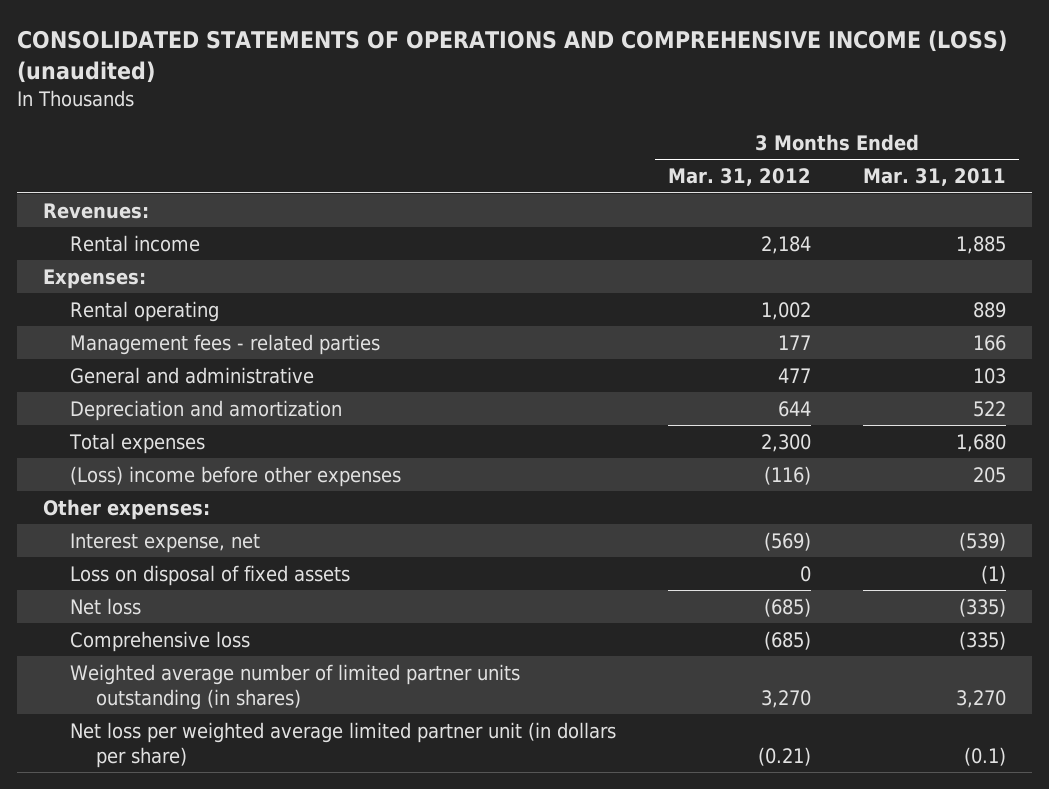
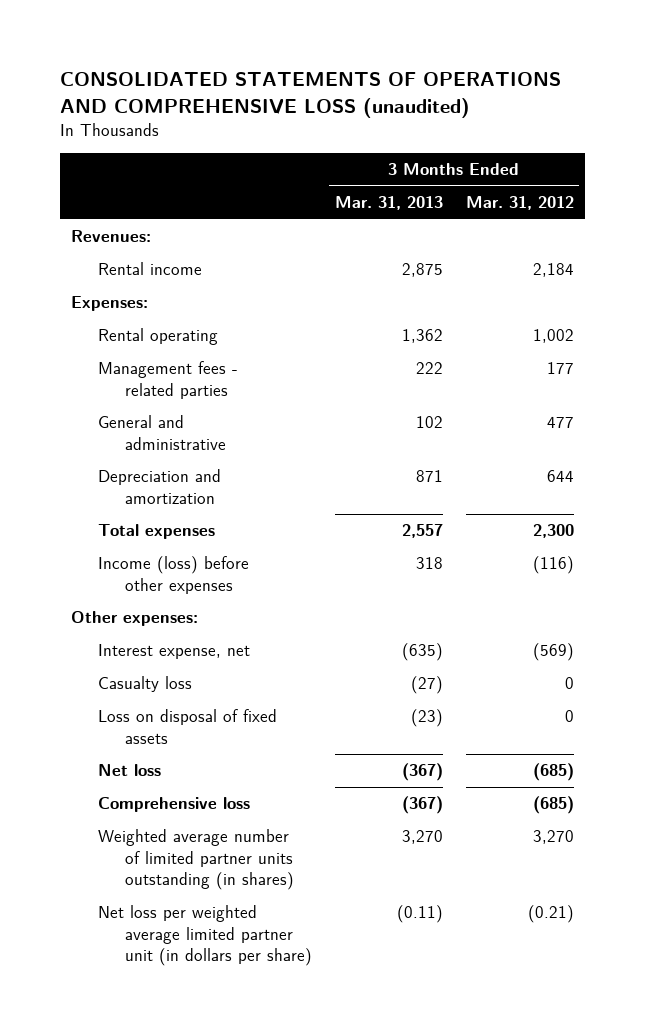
[17,30,1008,84] CONSOLIDATED STATEMENTS OF OPERATIONS AND COMPREHENSIVE INCOME (LOSS) (unaudited) -> [59,72,561,118] CONSOLIDATED STATEMENTS OF OPERATIONS AND COMPREHENSIVE LOSS (unaudited)
[862,168,1006,187] Mar. 31, 2011 -> none
none -> [334,196,443,211] Mar. 31, 2013
[69,466,401,488] (Loss) income before other expenses -> [98,556,250,594] Income (loss) before other expenses
none -> [98,676,193,693] Casualty loss

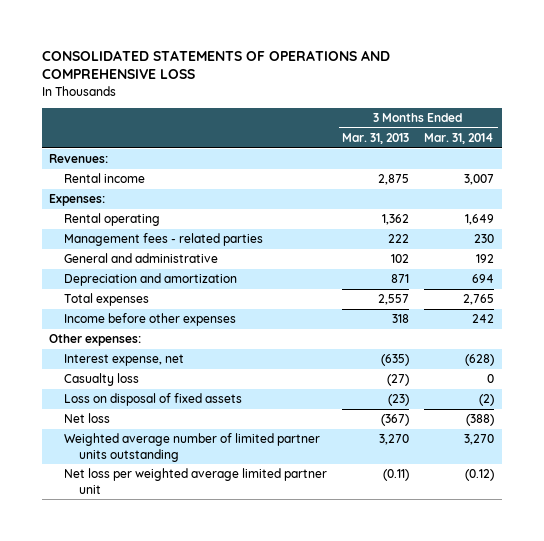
[59,72,561,118] CONSOLIDATED STATEMENTS OF OPERATIONS AND COMPREHENSIVE LOSS (unaudited) -> [41,49,390,80] CONSOLIDATED STATEMENTS OF OPERATIONS AND COMPREHENSIVE LOSS
[465,196,574,211] Mar. 31, 2012 -> none
none -> [424,132,495,144] Mar. 31, 2014
[98,556,250,594] Income (loss) before other expenses -> [64,313,237,327] Income before other expenses
[98,797,251,813] Comprehensive loss -> none
[98,829,295,891] Weighted average number of limited partner units outstanding (in shares) -> [64,433,321,462] Weighted average number of limited partner units outstanding
[98,905,313,967] Net loss per weighted average limited partner unit (in dollars per share) -> [64,468,328,494] Net loss per weighted average limited partner unit

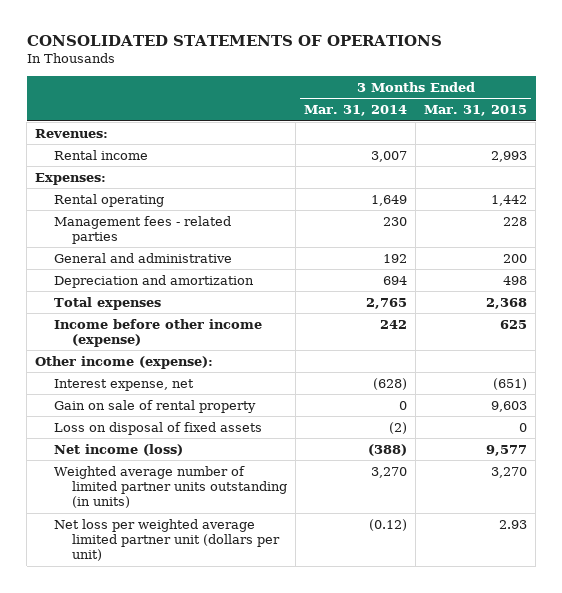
[41,49,390,80] CONSOLIDATED STATEMENTS OF OPERATIONS AND COMPREHENSIVE LOSS -> [26,35,442,47] CONSOLIDATED STATEMENTS OF OPERATIONS
[342,132,410,144] Mar. 31, 2013 -> none
none -> [424,105,528,117] Mar. 31, 2015
[64,313,237,327] Income before other expenses -> [53,318,262,347] Income before other income (expense)
[49,334,142,347] Other expenses: -> [35,355,214,369] Other income (expense):
[64,373,140,387] Casualty loss -> none
none -> [53,399,256,413] Gain on sale of rental property
[64,413,111,424] Net loss -> [53,443,183,456] Net income (loss)
[64,433,321,462] Weighted average number of limited partner units outstanding -> [53,465,288,509] Weighted average number of limited partner units outstanding (in units)
[64,468,328,494] Net loss per weighted average limited partner unit -> [53,518,281,562] Net loss per weighted average limited partner unit (dollars per unit)

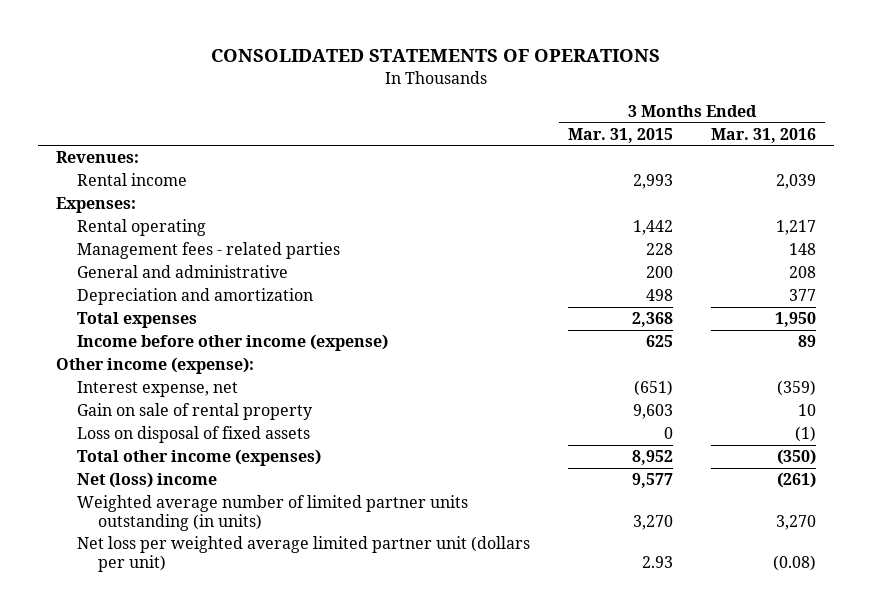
[304,105,408,117] Mar. 31, 2014 -> none
none -> [710,127,816,143] Mar. 31, 2016
none -> [77,449,322,467] Total other income (expenses)
[53,443,183,456] Net income (loss) -> [77,472,218,489] Net (loss) income

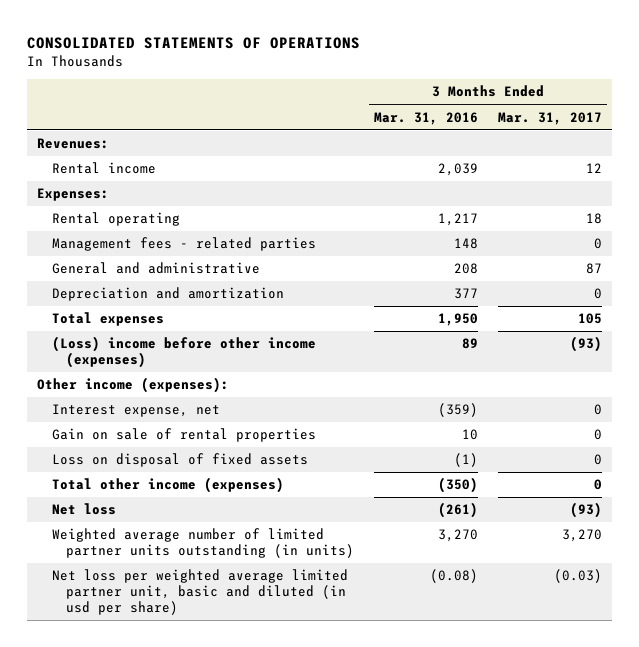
[567,127,673,143] Mar. 31, 2015 -> none
none -> [497,111,602,125] Mar. 31, 2017
[77,334,389,352] Income before other income (expense) -> [51,336,316,369] (Loss) income before other income (expenses)
[56,357,255,375] Other income (expense): -> [37,377,230,394] Other income (expenses):
[77,403,314,421] Gain on sale of rental property -> [51,428,316,443] Gain on sale of rental properties
[77,472,218,489] Net (loss) income -> [51,503,116,516] Net loss
[77,536,531,572] Net loss per weighted average limited partner unit (dollars per unit) -> [51,569,348,616] Net loss per weighted average limited partner unit, basic and diluted (in usd per share)

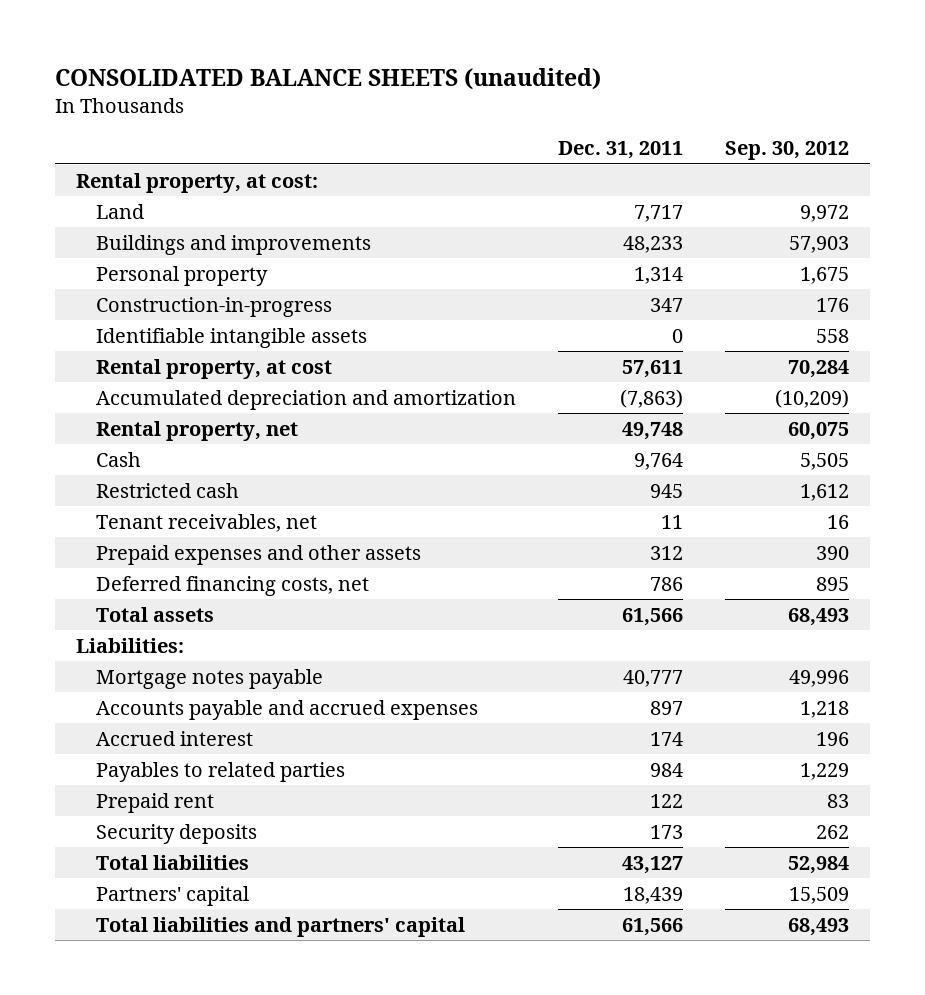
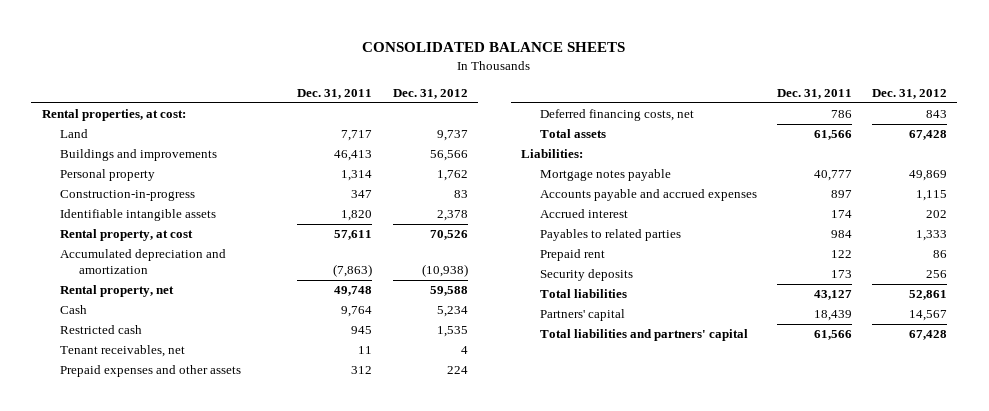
[54,67,601,90] CONSOLIDATED BALANCE SHEETS (unaudited) -> [362,41,626,52] CONSOLIDATED BALANCE SHEETS
[724,141,849,161] Sep. 30, 2012 -> none
none -> [392,88,468,99] Dec. 31, 2012
[75,172,318,193] Rental property, at cost: -> [41,109,186,122] Rental properties, at cost:
[622,235,683,253] 48,233 -> [334,150,373,162] 46,413
[671,328,683,343] 0 -> [341,210,373,222] 1,820

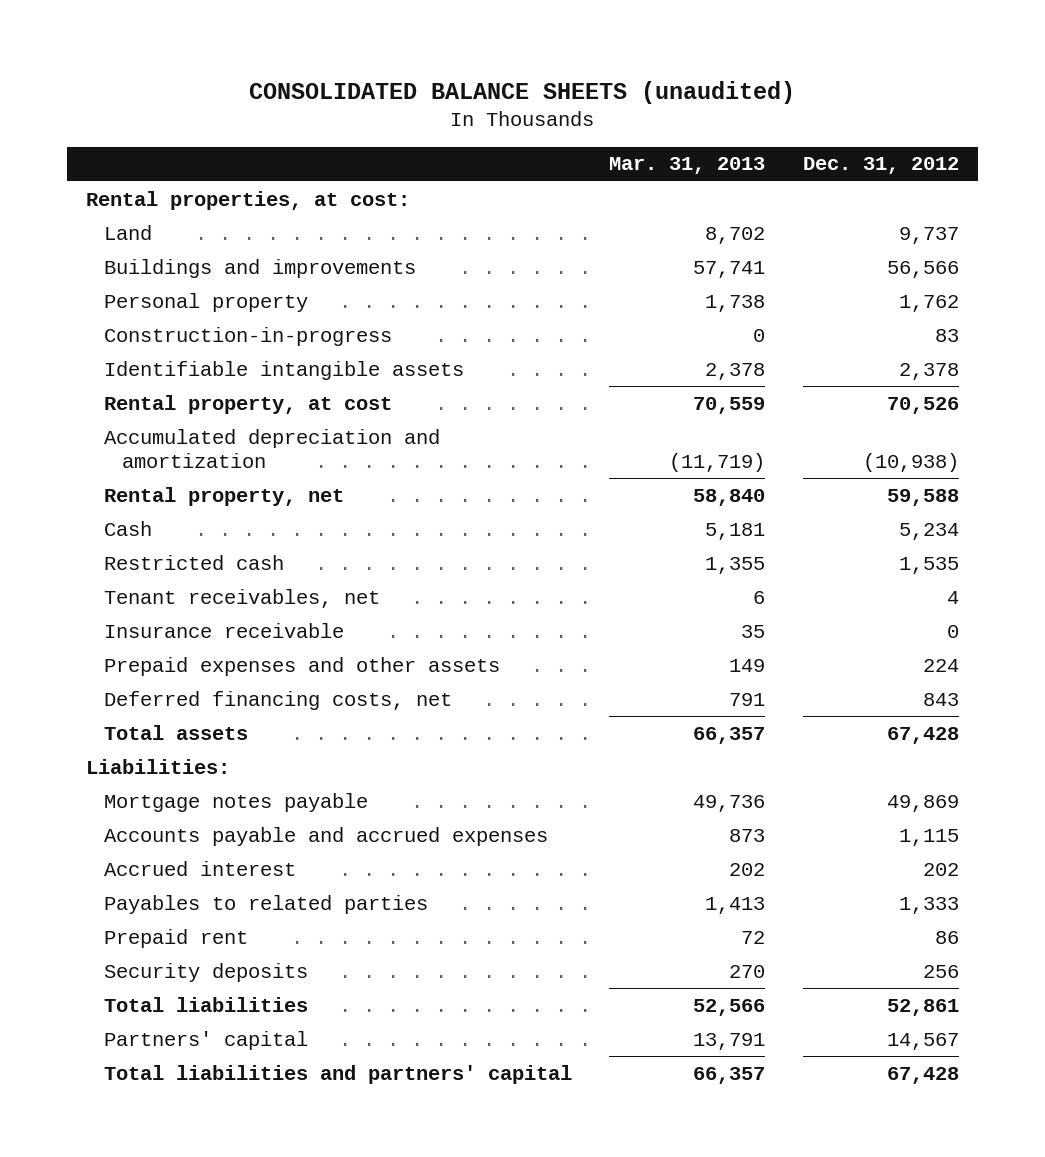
[362,41,626,52] CONSOLIDATED BALANCE SHEETS -> [249,80,796,104] CONSOLIDATED BALANCE SHEETS (unaudited)
[297,88,373,99] Dec. 31, 2011 -> none
none -> [609,157,766,175] Mar. 31, 2013
none -> [103,622,344,638] Insurance receivable

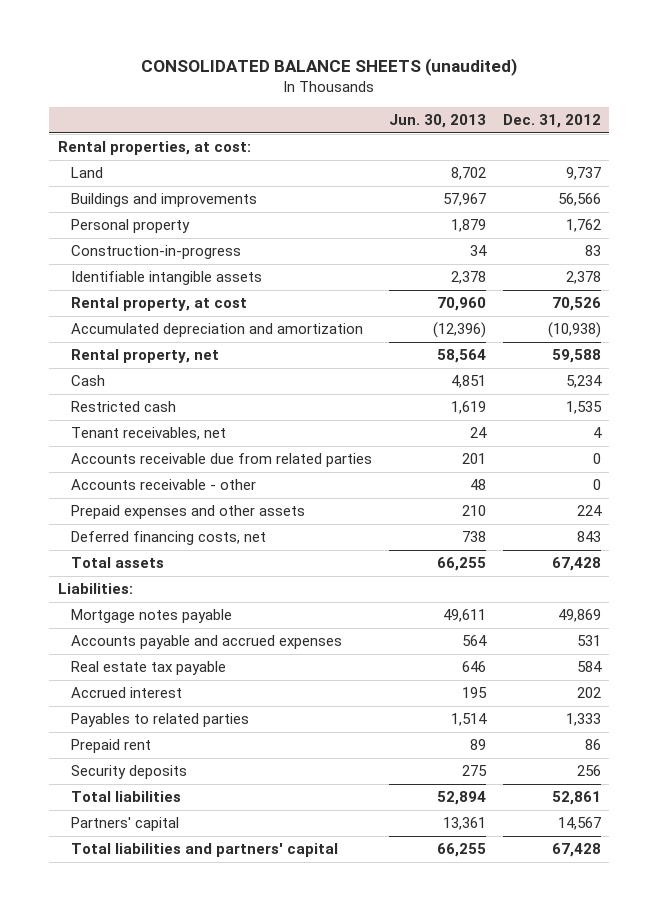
[609,157,766,175] Mar. 31, 2013 -> none
none -> [388,114,486,129] Jun. 30, 2013
[103,622,344,638] Insurance receivable -> none
none -> [70,453,372,468] Accounts receivable due from related parties
none -> [70,479,256,491] Accounts receivable - other
[899,828,960,846] 1,115 -> [576,635,601,647] 531
none -> [70,661,226,676] Real estate tax payable

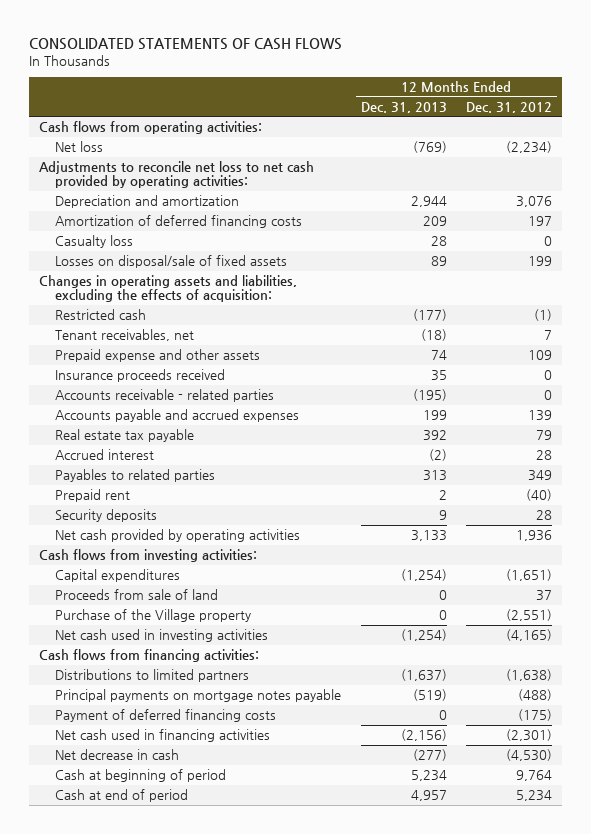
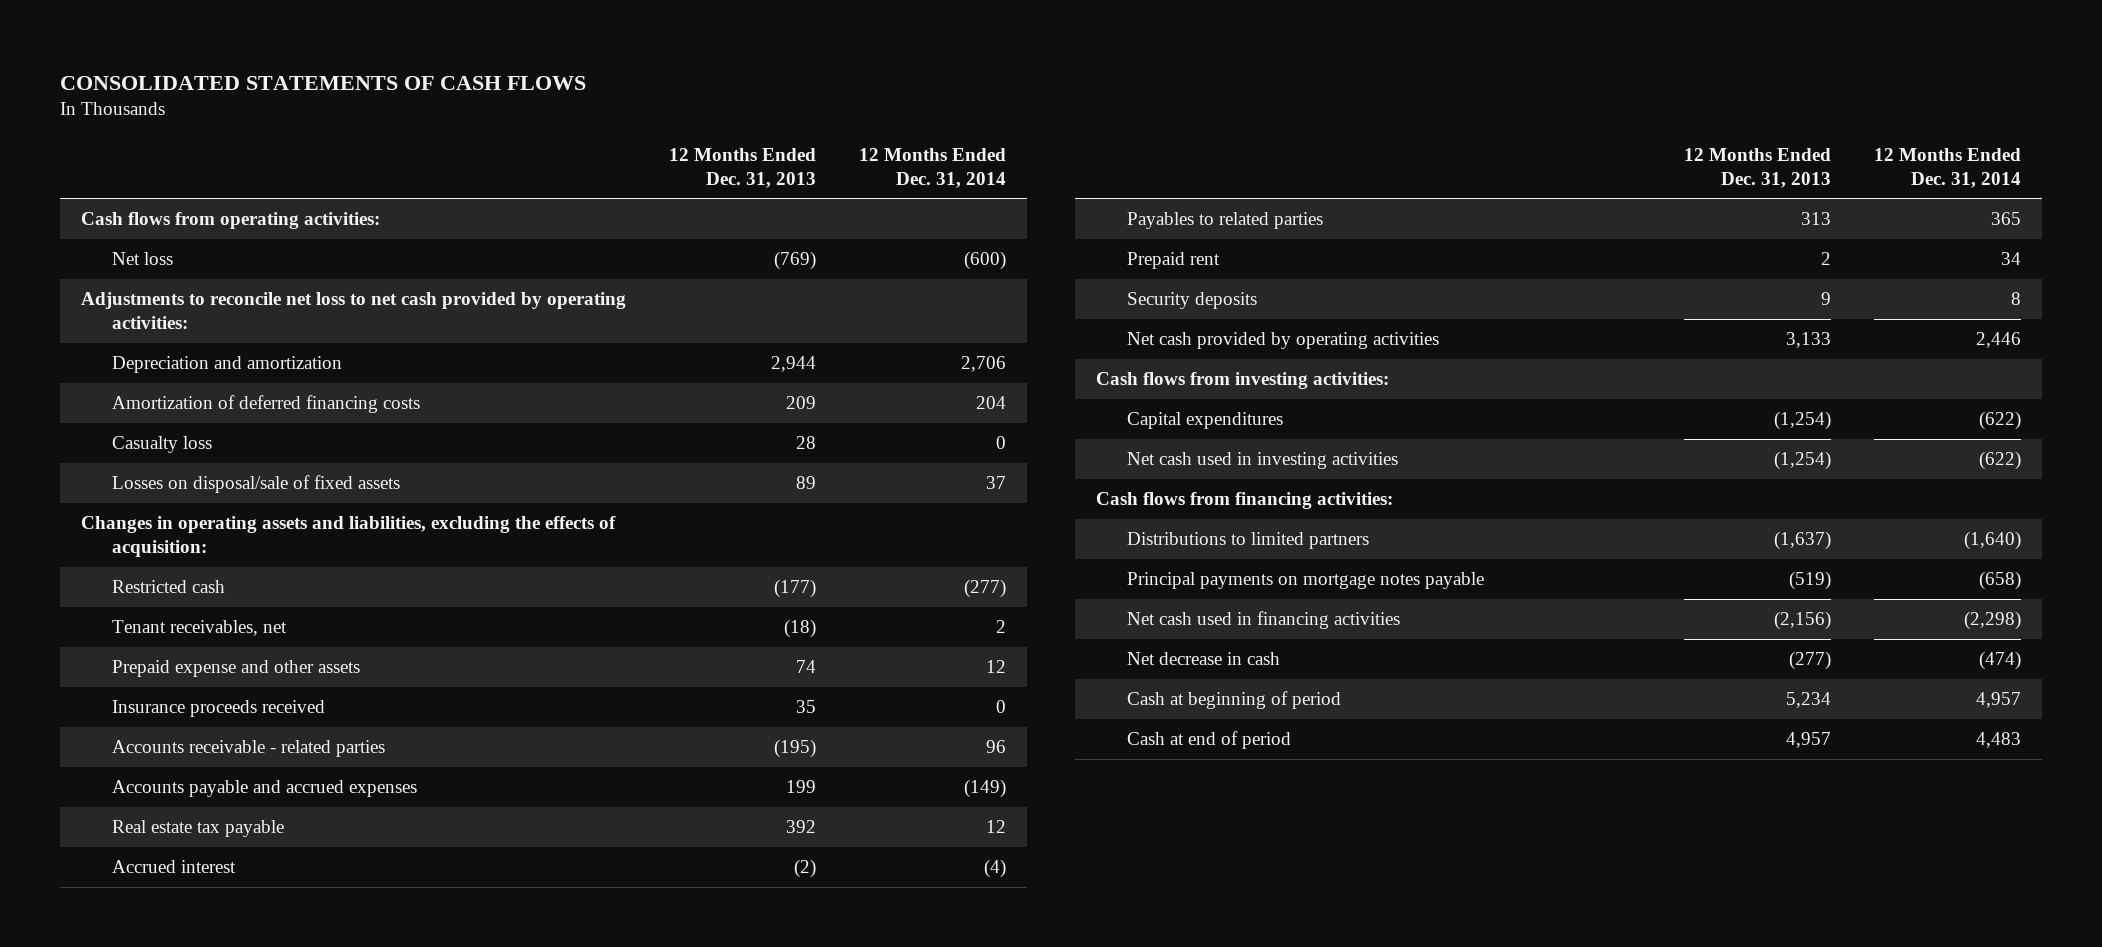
[465,101,552,113] Dec. 31, 2012 -> none
none -> [858,147,1006,188] 12 Months Ended Dec. 31, 2014
[55,589,219,601] Proceeds from sale of land -> none
[55,609,252,623] Purchase of the Village property -> none
[55,709,277,723] Payment of deferred financing costs -> none

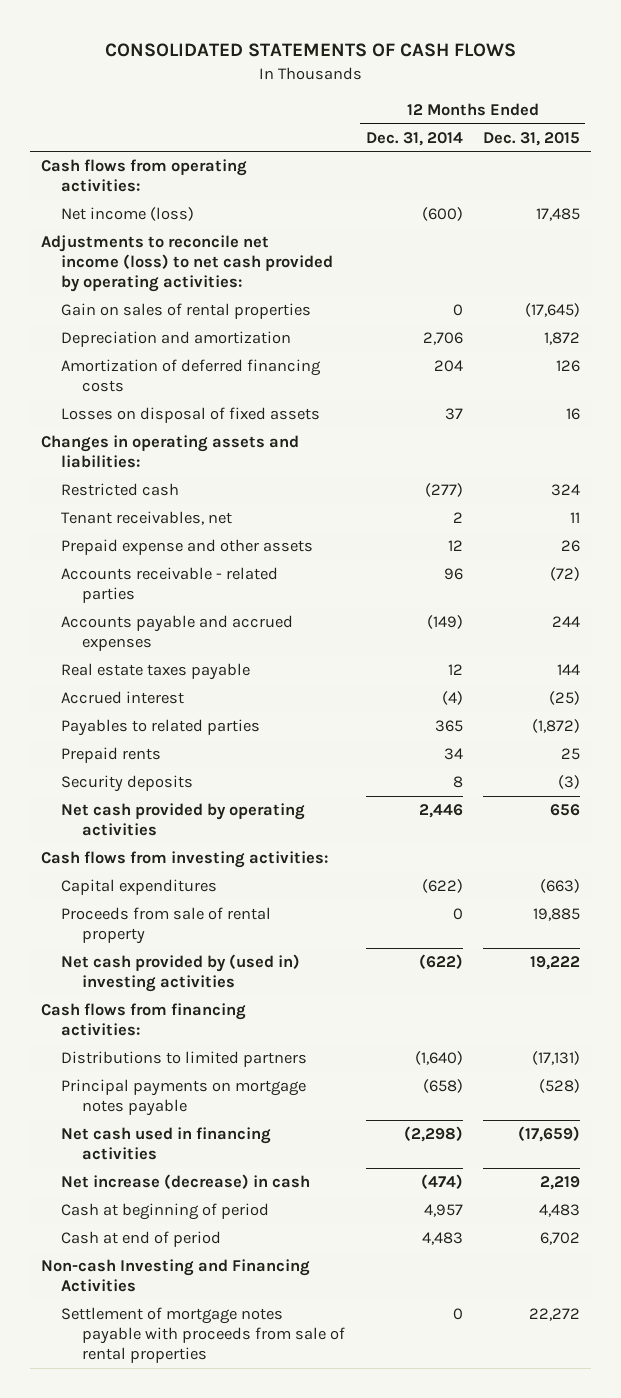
[669,147,817,188] 12 Months Ended Dec. 31, 2013 -> none
none -> [483,131,581,146] Dec. 31, 2015
[111,251,173,265] Net loss -> [61,207,195,222] Net income (loss)
[81,291,627,330] Adjustments to reconcile net loss to net cash provided by operating activities: -> [40,235,334,293] Adjustments to reconcile net income (loss) to net cash provided by operating activities:
none -> [61,303,312,320] Gain on sales of rental properties
[111,435,212,453] Casualty loss -> none
[111,474,400,493] Losses on disposal/sale of fixed assets -> [61,407,321,424] Losses on disposal of fixed assets
[81,515,617,558] Changes in operating assets and liabilities, excluding the effects of acquisition: -> [40,435,299,469] Changes in operating assets and liabilities:
[111,699,325,717] Insurance proceeds received -> none
[111,819,284,837] Real estate tax payable -> [61,663,251,681] Real estate taxes payable
[1126,251,1220,269] Prepaid rent -> [61,747,162,764] Prepaid rents
none -> [61,907,272,945] Proceeds from sale of rental property
[1126,451,1398,469] Net cash used in investing activities -> [61,954,301,993] Net cash provided by (used in) investing activities
[1126,651,1280,665] Net decrease in cash -> [61,1174,311,1190] Net increase (decrease) in cash
none -> [40,1259,310,1293] Non-cash Investing and Financing Activities
none -> [61,1307,346,1364] Settlement of mortgage notes payable with proceeds from sale of rental properties

